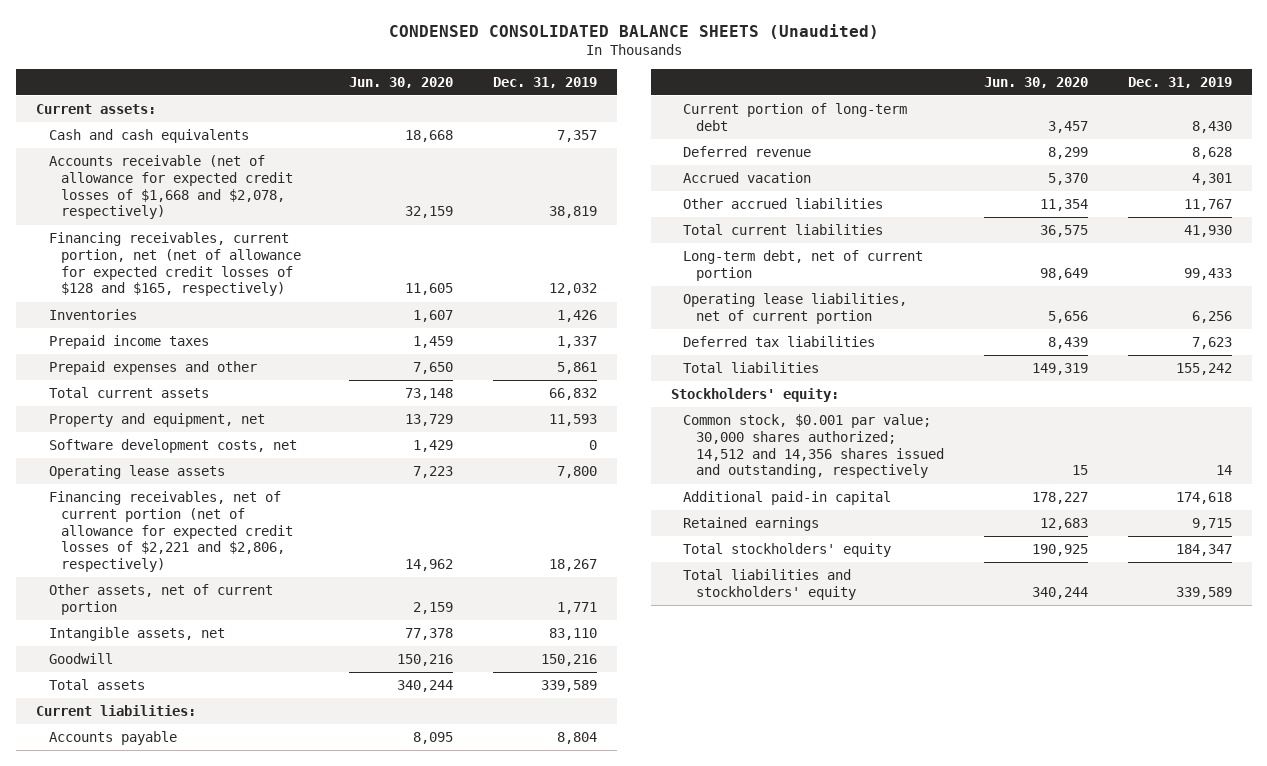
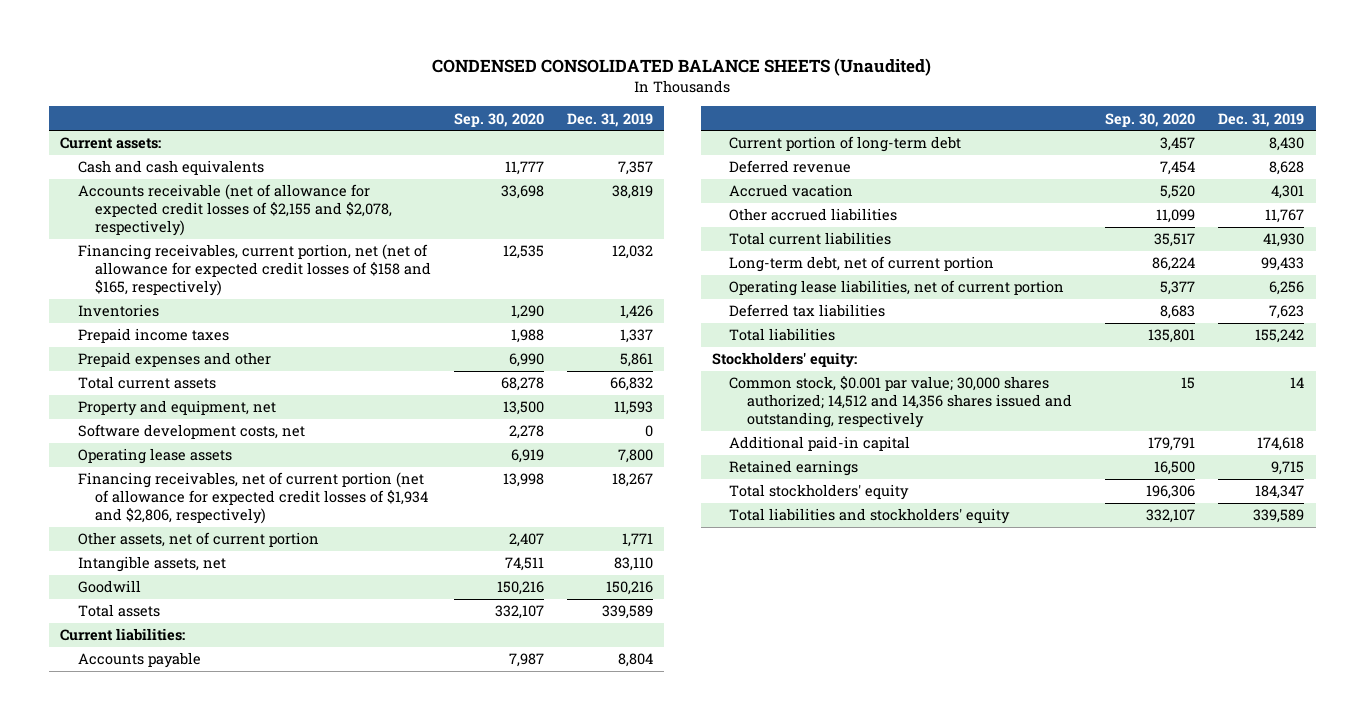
[349,76,454,88] Jun. 30, 2020 -> none
none -> [453,112,544,127] Sep. 30, 2020
[48,155,294,220] Accounts receivable (net of allowance for expected credit losses of $1,668 and $2,078, respectively) -> [77,184,392,237] Accounts receivable (net of allowance for expected credit losses of $2,155 and $2,078, respectively)
[48,232,302,297] Financing receivables, current portion, net (net of allowance for expected credit losses of $128 and $165, respectively) -> [77,244,431,297] Financing receivables, current portion, net (net of allowance for expected credit losses of $158 and $165, respectively)
[48,491,294,573] Financing receivables, net of current portion (net of allowance for expected credit losses of $2,221 and $2,806, respectively) -> [77,472,428,525] Financing receivables, net of current portion (net of allowance for expected credit losses of $1,934 and $2,806, respectively)

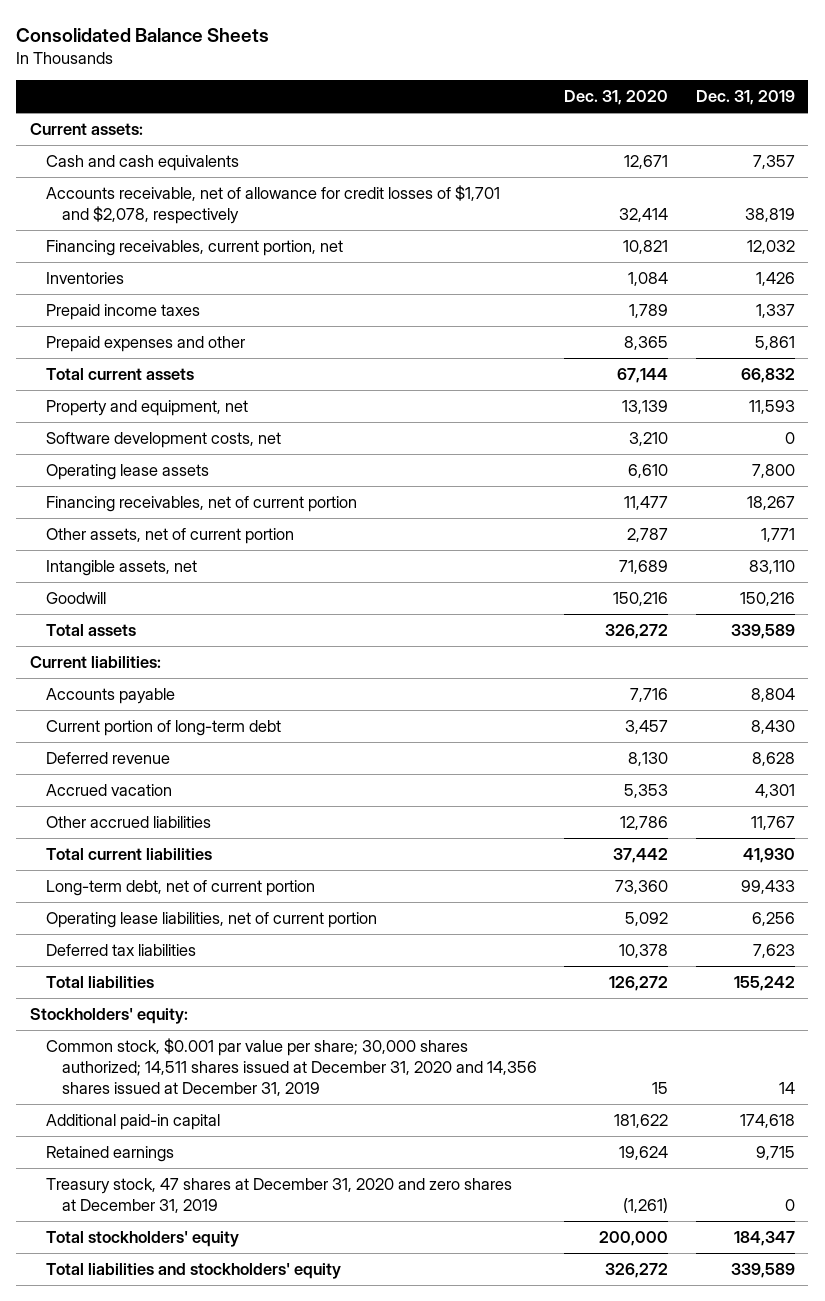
[432,57,932,76] CONDENSED CONSOLIDATED BALANCE SHEETS (Unaudited) -> [16,27,270,42] Consolidated Balance Sheets
[453,112,544,127] Sep. 30, 2020 -> none
none -> [564,90,669,106] Dec. 31, 2020
[77,184,392,237] Accounts receivable (net of allowance for expected credit losses of $2,155 and $2,078, respectively) -> [45,184,500,225] Accounts receivable, net of allowance for credit losses of $1,701 and $2,078, respectively
[77,244,431,297] Financing receivables, current portion, net (net of allowance for expected credit losses of $158 and $165, respectively) -> [45,239,343,256] Financing receivables, current portion, net
[77,472,428,525] Financing receivables, net of current portion (net of allowance for expected credit losses of $1,934 and $2,806, respectively) -> [45,495,357,512] Financing receivables, net of current portion
[729,376,1072,429] Common stock, $0.001 par value; 30,000 shares authorized; 14,512 and 14,356 shares issued and outstanding, respectively -> [45,1037,537,1097] Common stock, $0.001 par value per share; 30,000 shares authorized; 14,511 shares issued at December 31, 2020 and 14,356 shares issued at December 31, 2019
none -> [45,1177,512,1214] Treasury stock, 47 shares at December 31, 2020 and zero shares at December 31, 2019

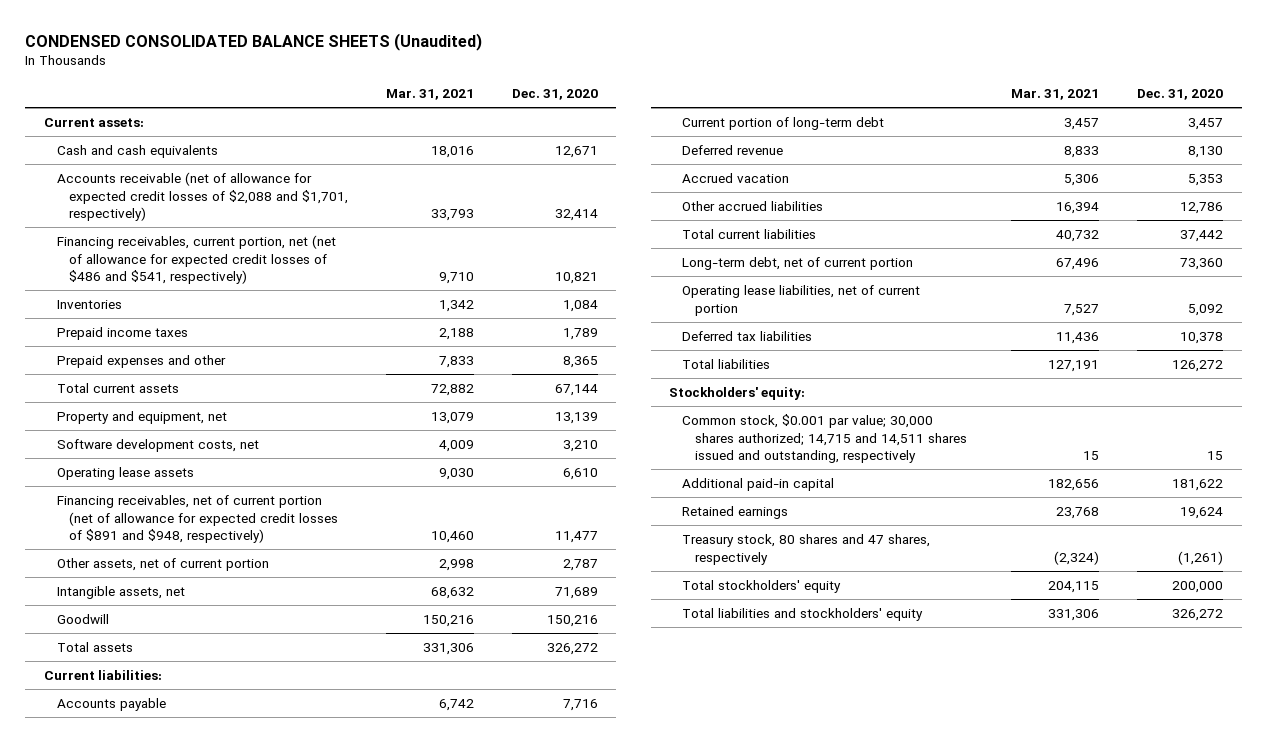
[16,27,270,42] Consolidated Balance Sheets -> [25,32,483,51] CONDENSED CONSOLIDATED BALANCE SHEETS (Unaudited)
[695,90,795,106] Dec. 31, 2019 -> none
none -> [385,88,474,100] Mar. 31, 2021
[45,184,500,225] Accounts receivable, net of allowance for credit losses of $1,701 and $2,078, respectively -> [56,171,349,222] Accounts receivable (net of allowance for expected credit losses of $2,088 and $1,701, respectively)
[45,239,343,256] Financing receivables, current portion, net -> [56,234,336,285] Financing receivables, current portion, net (net of allowance for expected credit losses of $486 and $541, respectively)
[45,495,357,512] Financing receivables, net of current portion -> [56,494,339,544] Financing receivables, net of current portion (net of allowance for expected credit losses of $891 and $948, respectively)
[45,1037,537,1097] Common stock, $0.001 par value per share; 30,000 shares authorized; 14,511 shares issued at December 31, 2020 and 14,356 shares issued at December 31, 2019 -> [682,413,967,464] Common stock, $0.001 par value; 30,000 shares authorized; 14,715 and 14,511 shares issued and outstanding, respectively
[45,1177,512,1214] Treasury stock, 47 shares at December 31, 2020 and zero shares at December 31, 2019 -> [682,533,931,565] Treasury stock, 80 shares and 47 shares, respectively

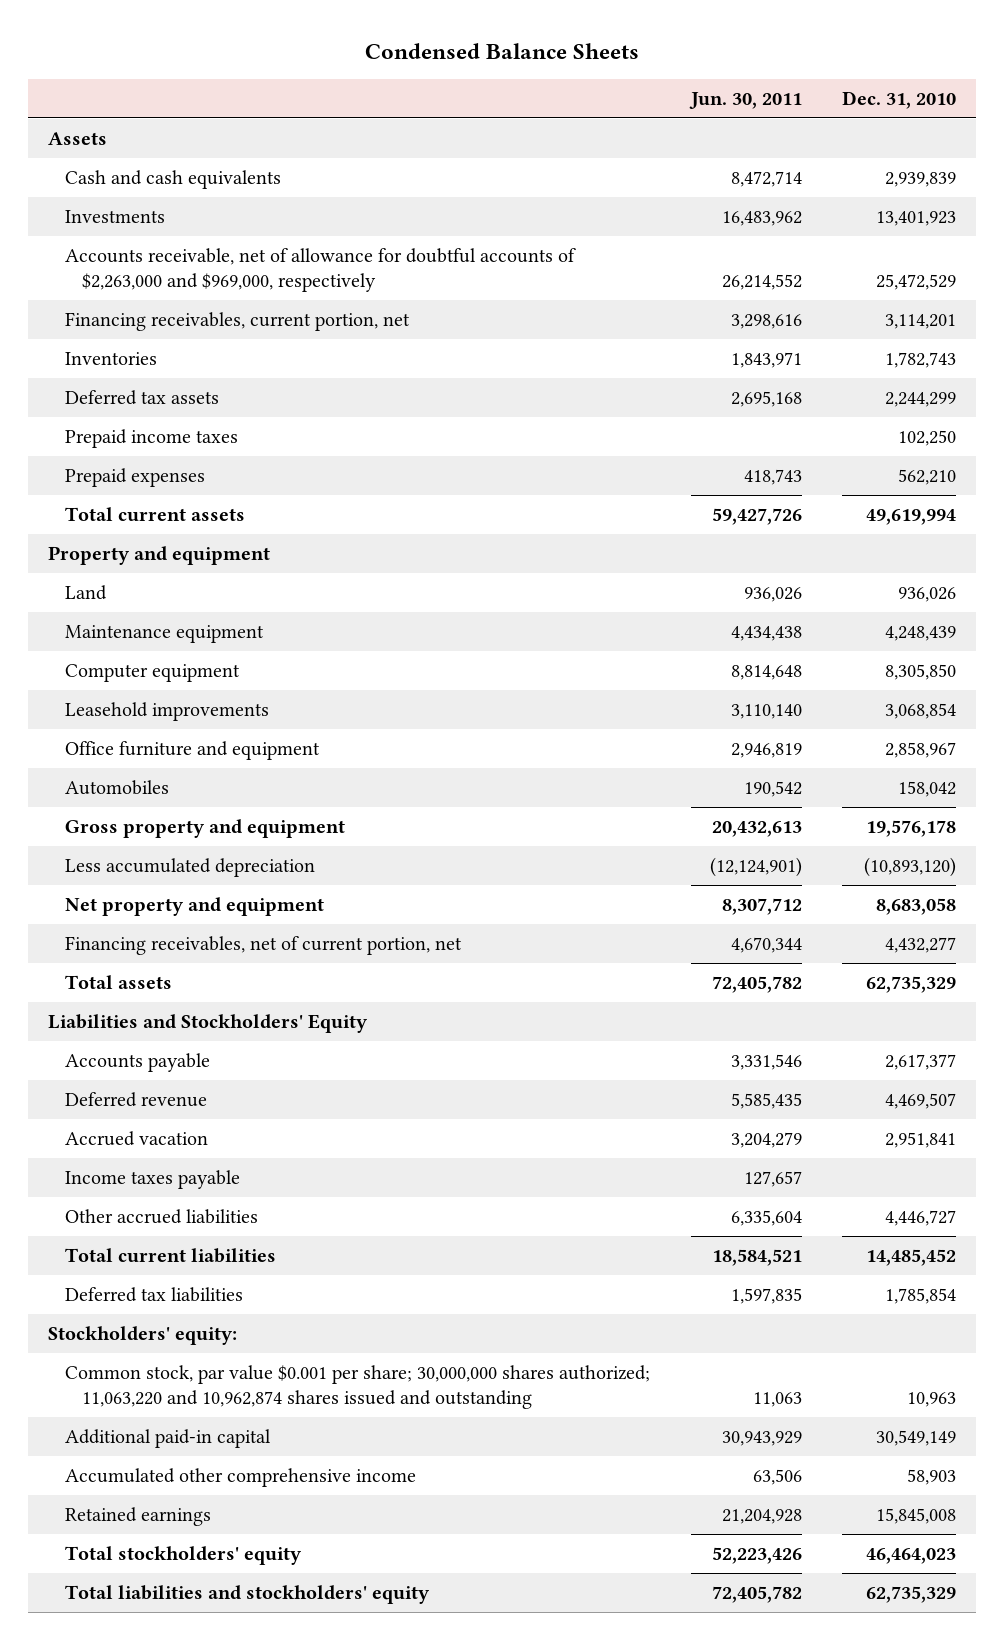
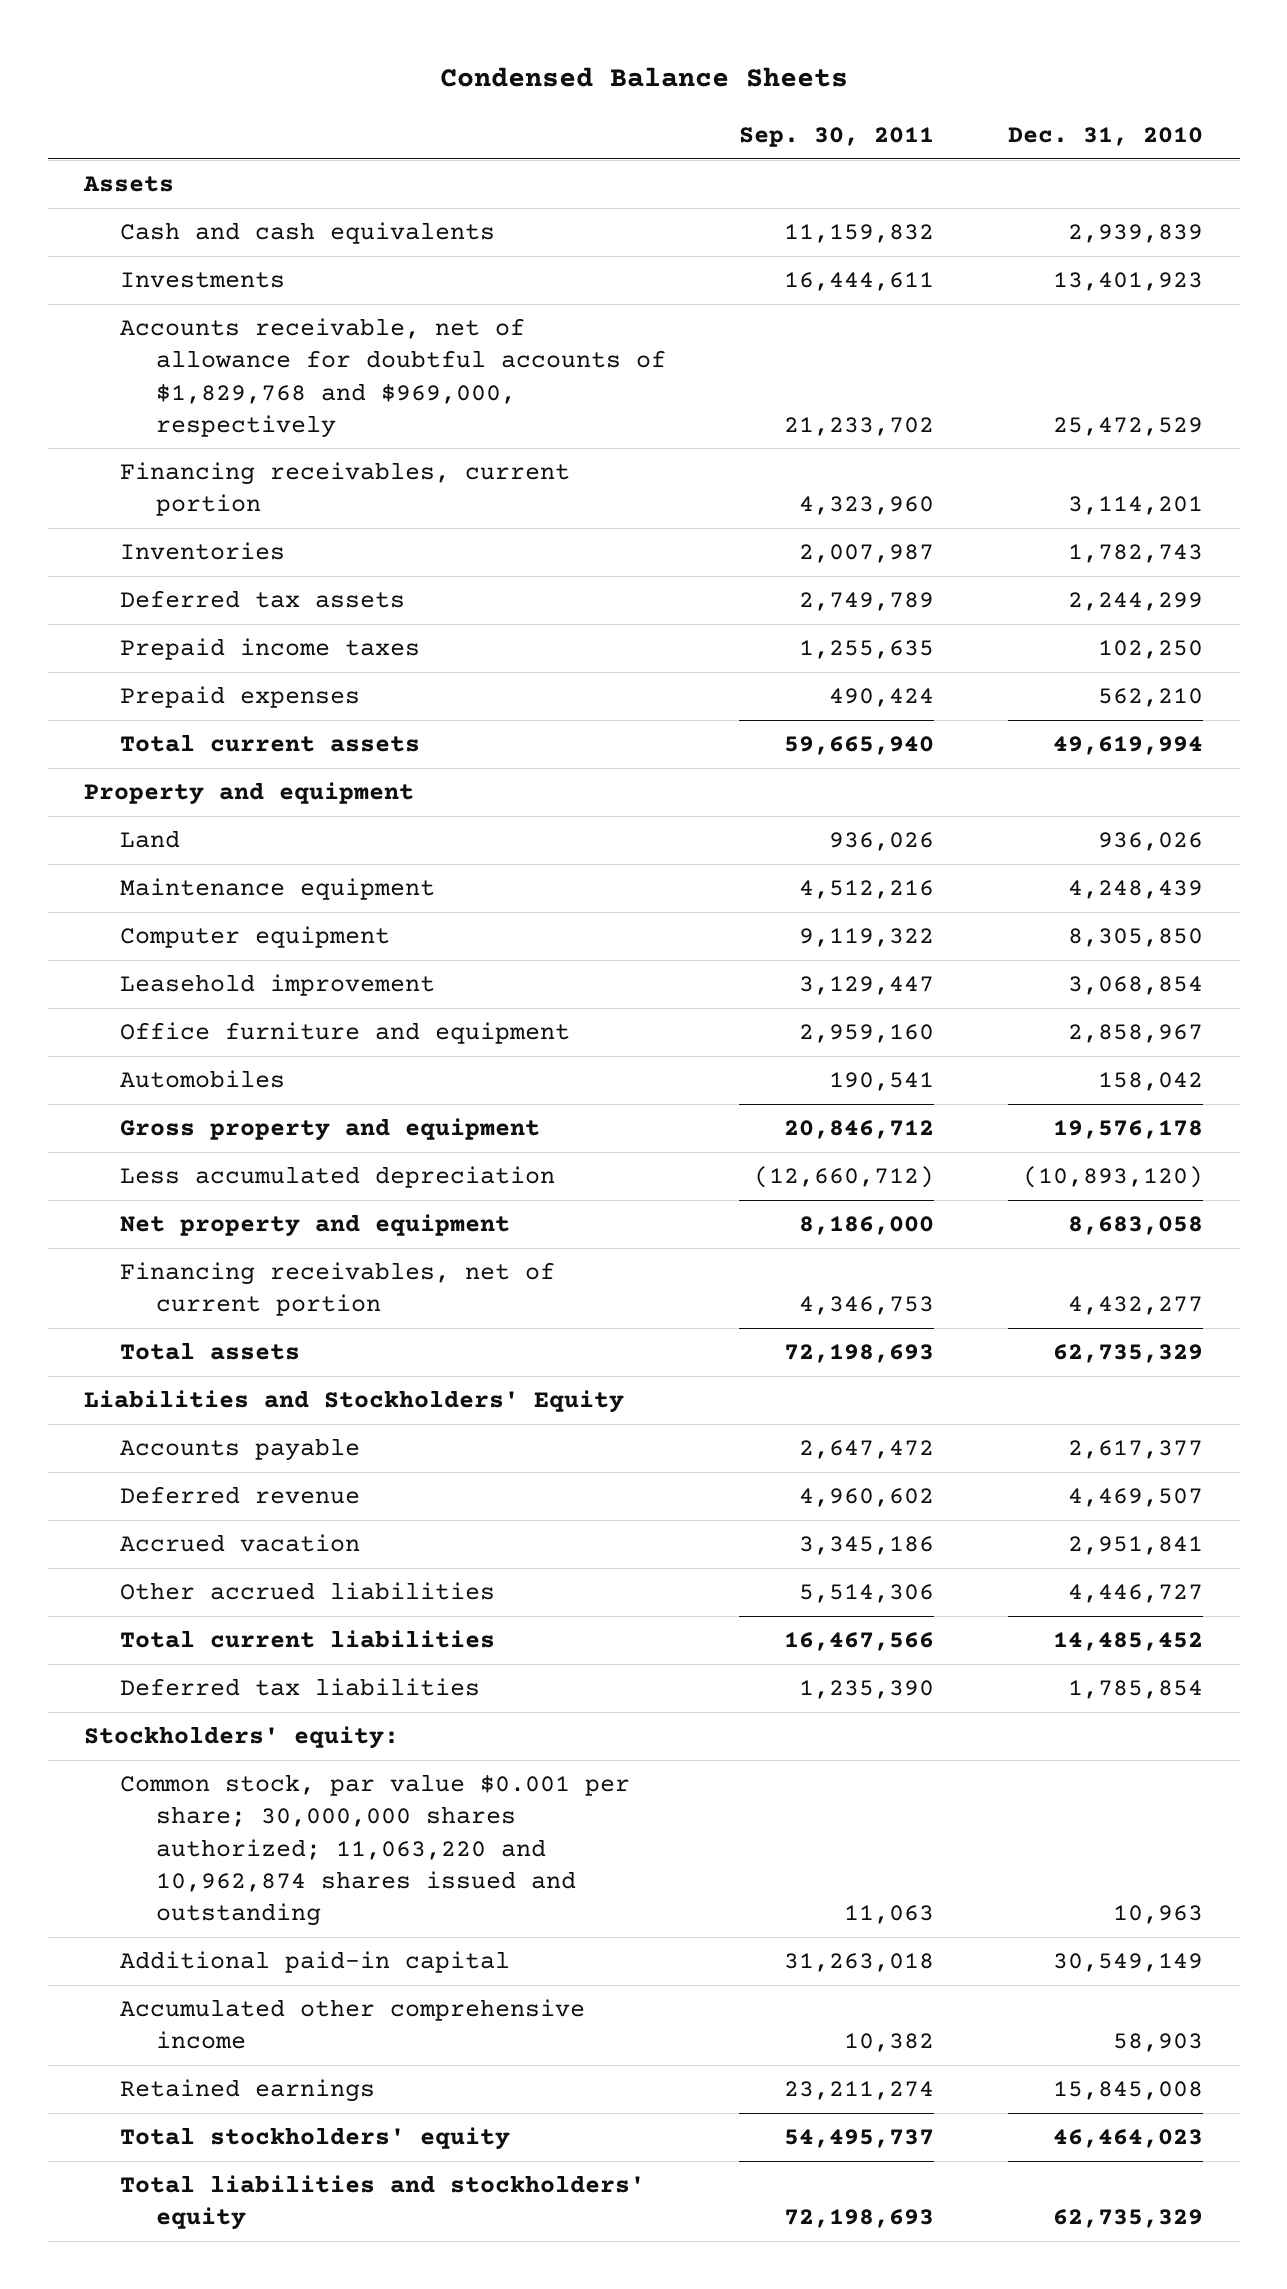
[688,91,802,109] Jun. 30, 2011 -> none
none -> [739,126,935,147] Sep. 30, 2011
[65,247,577,293] Accounts receivable, net of allowance for doubtful accounts of $2,263,000 and $969,000, respectively -> [120,318,666,438] Accounts receivable, net of allowance for doubtful accounts of $1,829,768 and $969,000, respectively
[65,311,411,331] Financing receivables, current portion, net -> [120,462,571,517] Financing receivables, current portion
[65,701,270,721] Leasehold improvements -> [120,974,436,997] Leasehold improvement
[65,935,463,955] Financing receivables, net of current portion, net -> [120,1262,556,1317] Financing receivables, net of current portion
[65,1169,241,1189] Income taxes payable -> none

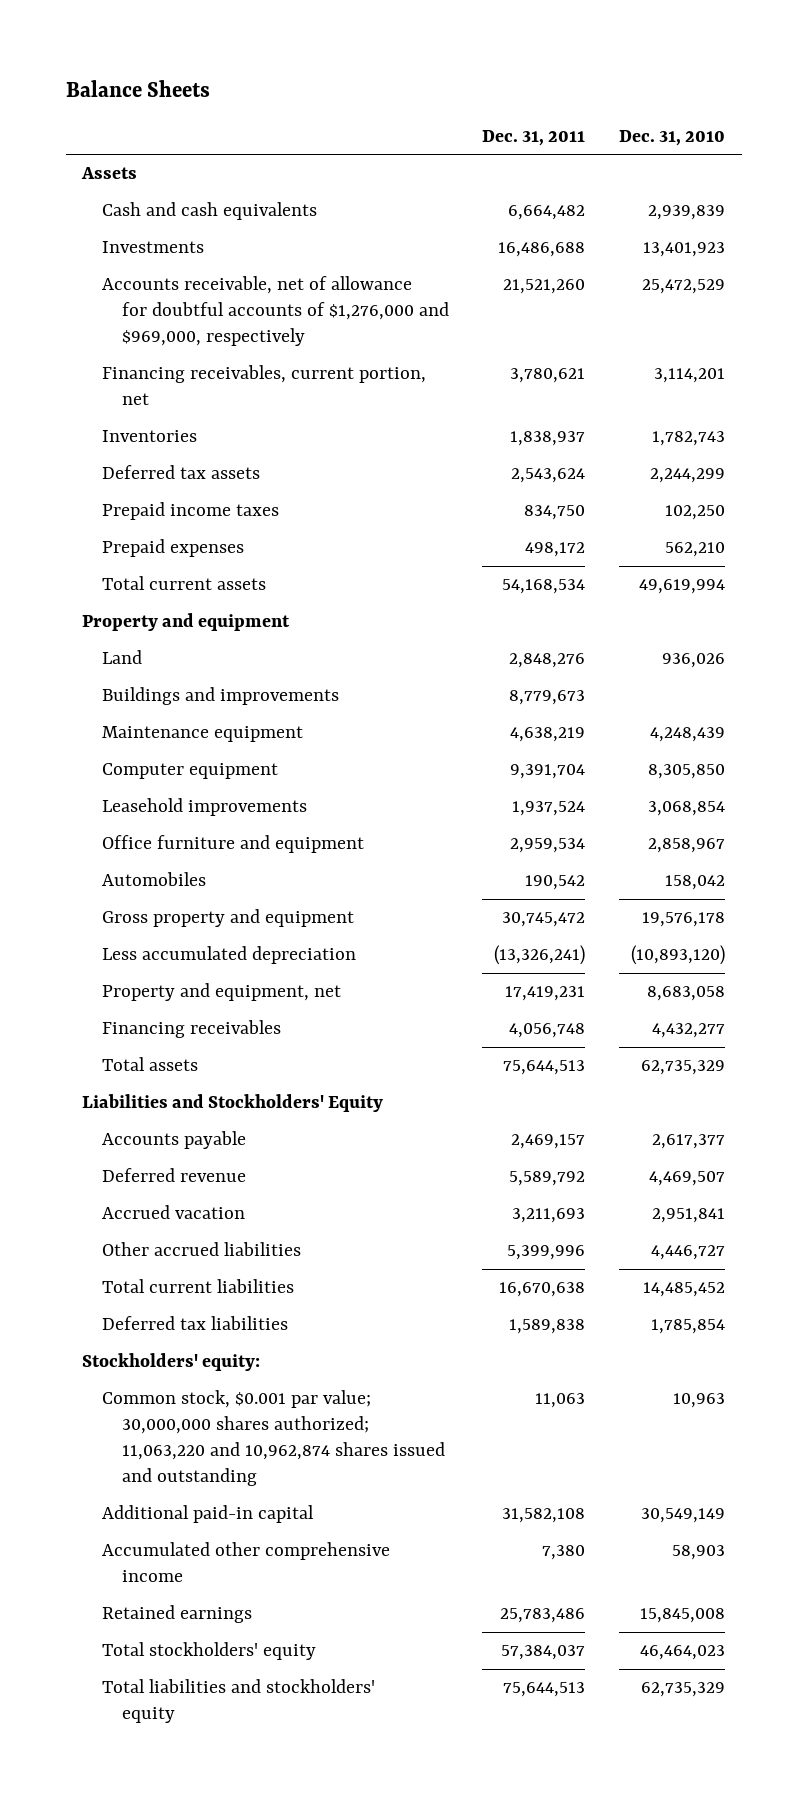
[439,67,848,88] Condensed Balance Sheets -> [65,80,210,98] Balance Sheets
[739,126,935,147] Sep. 30, 2011 -> none
none -> [482,130,586,147] Dec. 31, 2011
[120,318,666,438] Accounts receivable, net of allowance for doubtful accounts of $1,829,768 and $969,000, respectively -> [101,276,449,347] Accounts receivable, net of allowance for doubtful accounts of $1,276,000 and $969,000, respectively
[120,462,571,517] Financing receivables, current portion -> [101,365,426,406] Financing receivables, current portion, net
none -> [101,687,339,706] Buildings and improvements
[120,974,436,997] Leasehold improvement -> [101,798,307,817] Leasehold improvements
[120,1214,511,1238] Net property and equipment -> [101,983,341,1002] Property and equipment, net
[120,1262,556,1317] Financing receivables, net of current portion -> [101,1020,281,1039] Financing receivables
[120,1774,631,1927] Common stock, par value $0.001 per share; 30,000,000 shares authorized; 11,063,220 and 10,962,874 shares issued and outstanding -> [101,1390,445,1487] Common stock, $0.001 par value; 30,000,000 shares authorized; 11,063,220 and 10,962,874 shares issued and outstanding

